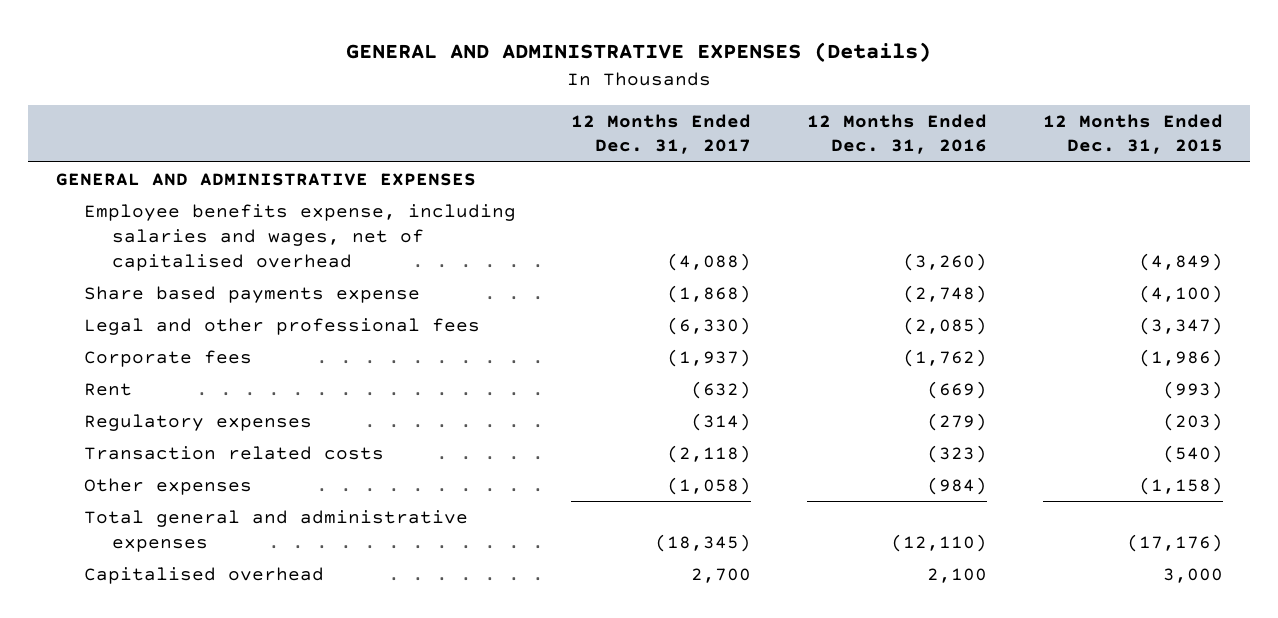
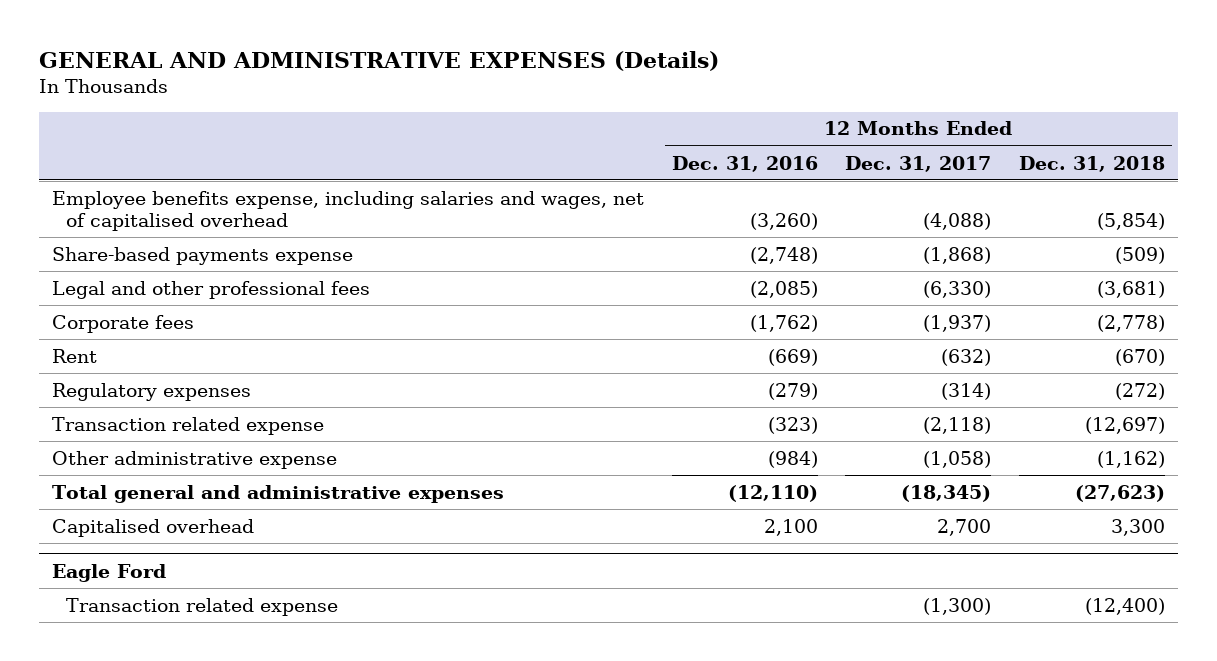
[1042,113,1223,155] 12 Months Ended Dec. 31, 2015 -> none
none -> [1018,155,1165,172] Dec. 31, 2018
[55,172,476,186] GENERAL AND ADMINISTRATIVE EXPENSES -> none
[83,285,420,303] Share based payments expense -> [52,246,354,265] Share-based payments expense
[83,445,384,460] Transaction related costs -> [52,416,325,435] Transaction related expense
[83,477,252,495] Other expenses -> [52,450,338,469] Other administrative expense
none -> [52,563,167,582] Eagle Ford
none -> [66,597,339,616] Transaction related expense

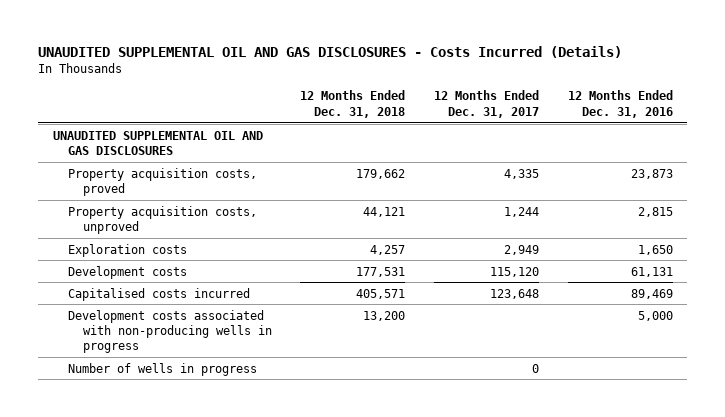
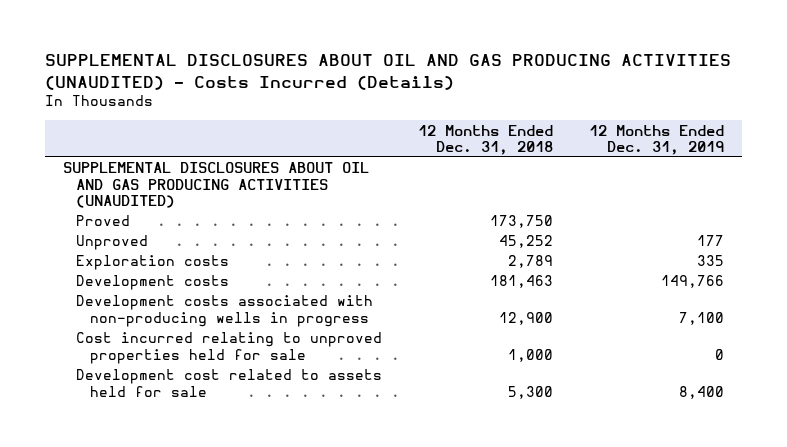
[38,45,623,58] UNAUDITED SUPPLEMENTAL OIL AND GAS DISCLOSURES - Costs Incurred (Details) -> [44,54,731,90] SUPPLEMENTAL DISCLOSURES ABOUT OIL AND GAS PRODUCING ACTIVITIES (UNAUDITED) - Costs Incurred (Details)
[434,90,540,118] 12 Months Ended Dec. 31, 2017 -> none
[567,90,673,118] 12 Months Ended Dec. 31, 2016 -> none
none -> [588,124,724,155] 12 Months Ended Dec. 31, 2019
[67,287,250,301] Capitalised costs incurred -> none
[67,362,257,376] Number of wells in progress -> none
[52,130,263,155] UNAUDITED SUPPLEMENTAL OIL AND GAS DISCLOSURES -> [62,162,369,209] SUPPLEMENTAL DISCLOSURES ABOUT OIL AND GAS PRODUCING ACTIVITIES (UNAUDITED)
[67,167,257,196] Property acquisition costs, proved -> [76,215,131,227] Proved
[356,168,406,179] 179,662 -> [489,215,553,229] 173,750
[67,205,257,234] Property acquisition costs, unproved -> [76,235,149,251] Unproved
[363,206,406,217] 44,121 -> [498,235,553,249] 45,252
[370,244,406,255] 4,257 -> [507,255,553,269] 2,789
[356,266,406,277] 177,531 -> [489,275,553,289] 181,463
[363,310,406,321] 13,200 -> [498,311,553,325] 12,900
none -> [76,332,383,364] Cost incurred relating to unproved properties held for sale
none -> [76,369,383,397] Development cost related to assets held for sale

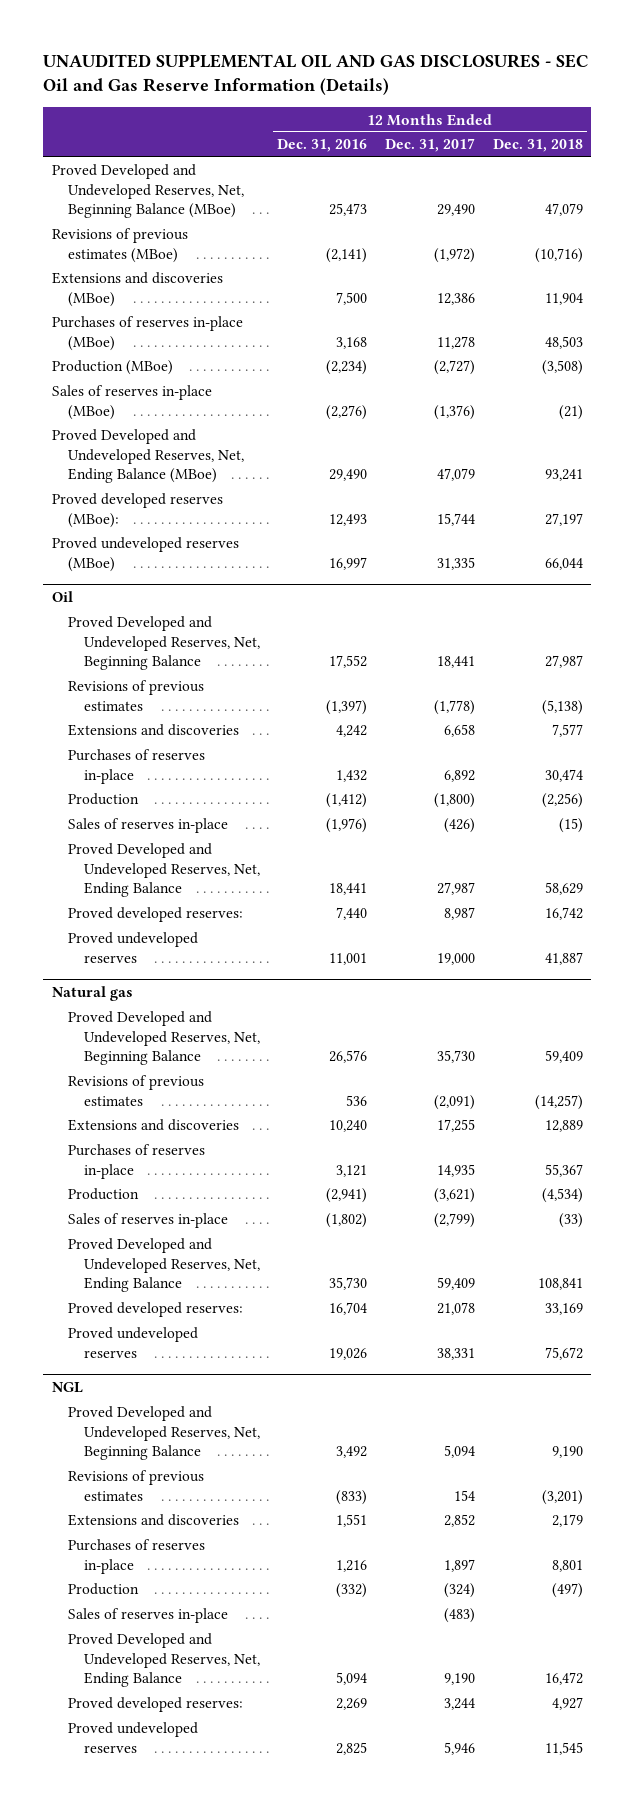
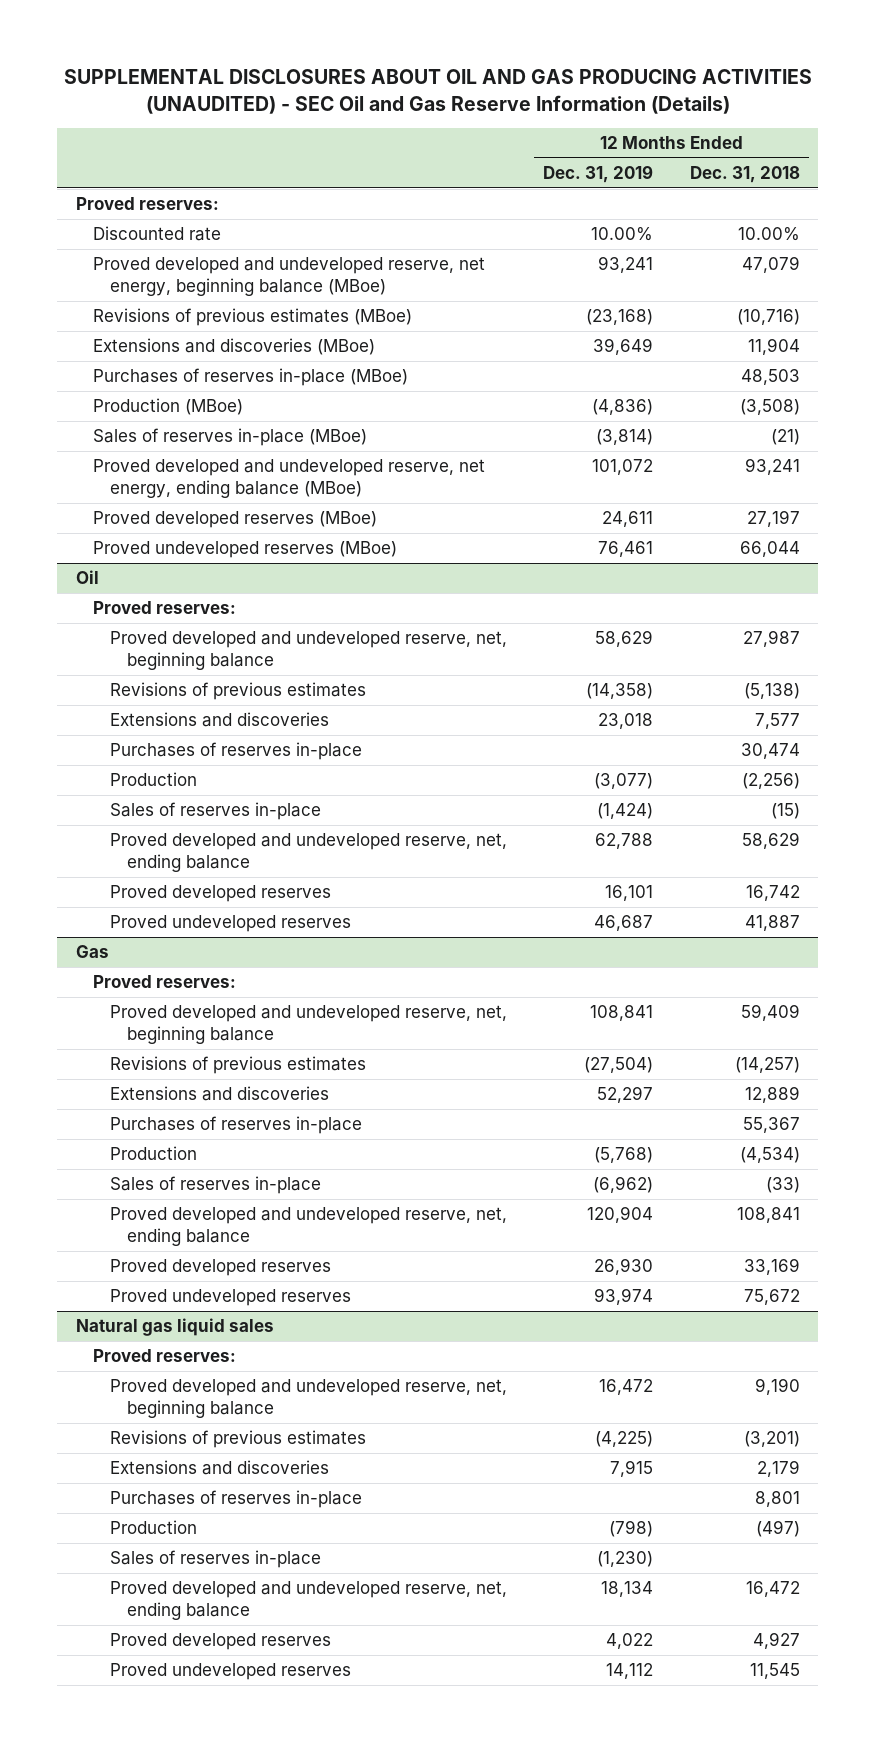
[42,54,589,96] UNAUDITED SUPPLEMENTAL OIL AND GAS DISCLOSURES - SEC Oil and Gas Reserve Information (Details) -> [63,68,812,114] SUPPLEMENTAL DISCLOSURES ABOUT OIL AND GAS PRODUCING ACTIVITIES (UNAUDITED) - SEC Oil and Gas Reserve Information (Details)
[277,139,368,153] Dec. 31, 2016 -> none
[384,138,475,153] Dec. 31, 2017 -> none
none -> [543,165,654,184] Dec. 31, 2019
none -> [75,197,219,211] Proved reserves:
none -> [92,226,221,242] Discounted rate
[51,164,244,219] Proved Developed and Undeveloped Reserves, Net, Beginning Balance (MBoe) -> [92,257,485,296] Proved developed and undeveloped reserve, net energy, beginning balance (MBoe)
[51,429,244,484] Proved Developed and Undeveloped Reserves, Net, Ending Balance (MBoe) -> [92,459,485,498] Proved developed and undeveloped reserve, net energy, ending balance (MBoe)
[51,493,223,528] Proved developed reserves (MBoe): -> [92,511,377,529] Proved developed reserves (MBoe)
none -> [92,601,236,615] Proved reserves:
[67,616,260,671] Proved Developed and Undeveloped Reserves, Net, Beginning Balance -> [109,631,507,670] Proved developed and undeveloped reserve, net, beginning balance
[67,843,260,898] Proved Developed and Undeveloped Reserves, Net, Ending Balance -> [109,833,507,872] Proved developed and undeveloped reserve, net, ending balance
[67,907,243,923] Proved developed reserves: -> [109,885,331,903] Proved developed reserves
[51,986,133,1002] Natural gas -> [75,945,109,959] Gas
none -> [92,975,236,989] Proved reserves:
[67,1011,260,1066] Proved Developed and Undeveloped Reserves, Net, Beginning Balance -> [109,1005,507,1044] Proved developed and undeveloped reserve, net, beginning balance
[67,1238,260,1293] Proved Developed and Undeveloped Reserves, Net, Ending Balance -> [109,1207,507,1246] Proved developed and undeveloped reserve, net, ending balance
[67,1302,243,1318] Proved developed reserves: -> [109,1259,331,1277] Proved developed reserves
[51,1382,83,1394] NGL -> [75,1318,274,1337] Natural gas liquid sales
none -> [92,1349,236,1363] Proved reserves:
[67,1406,260,1461] Proved Developed and Undeveloped Reserves, Net, Beginning Balance -> [109,1379,507,1418] Proved developed and undeveloped reserve, net, beginning balance
[67,1633,260,1688] Proved Developed and Undeveloped Reserves, Net, Ending Balance -> [109,1581,507,1620] Proved developed and undeveloped reserve, net, ending balance
[67,1697,243,1713] Proved developed reserves: -> [109,1633,331,1651] Proved developed reserves

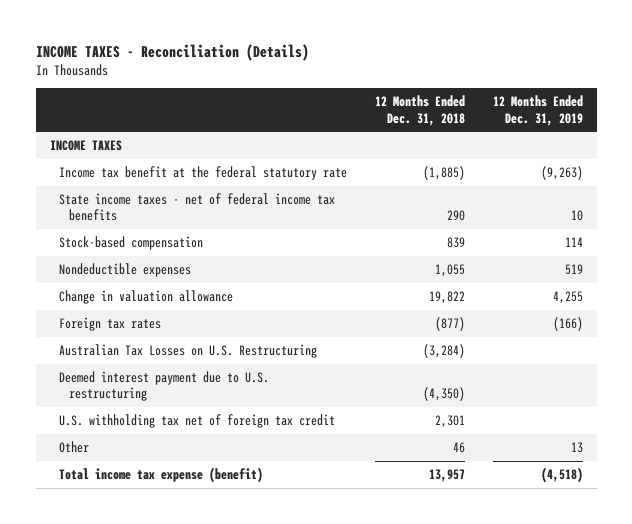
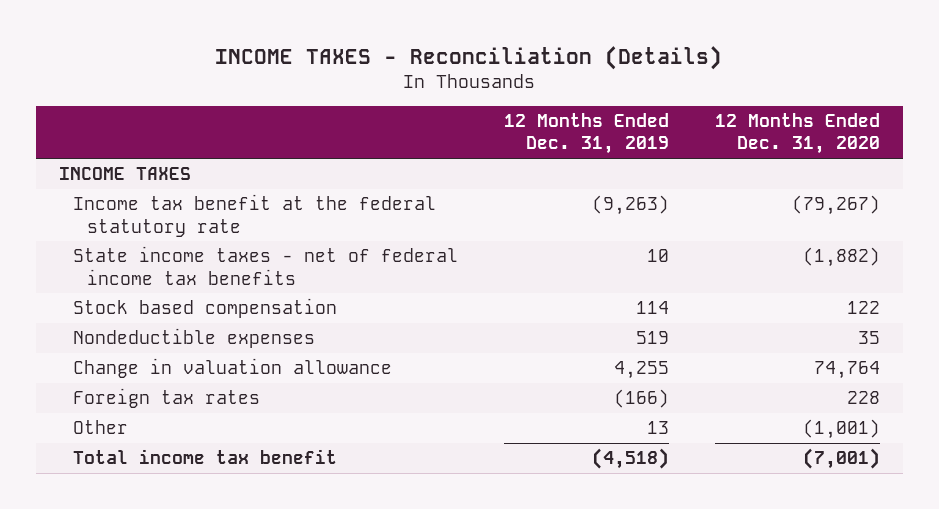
[374,95,465,126] 12 Months Ended Dec. 31, 2018 -> none
none -> [714,113,880,155] 12 Months Ended Dec. 31, 2020
[59,235,204,250] Stock-based compensation -> [72,298,337,319] Stock based compensation
[59,343,318,358] Australian Tax Losses on U.S. Restructuring -> none
[59,370,270,402] Deemed interest payment due to U.S. restructuring -> none
[59,413,336,428] U.S. withholding tax net of foreign tax credit -> none
[59,466,264,483] Total income tax expense (benefit) -> [72,449,337,465] Total income tax benefit

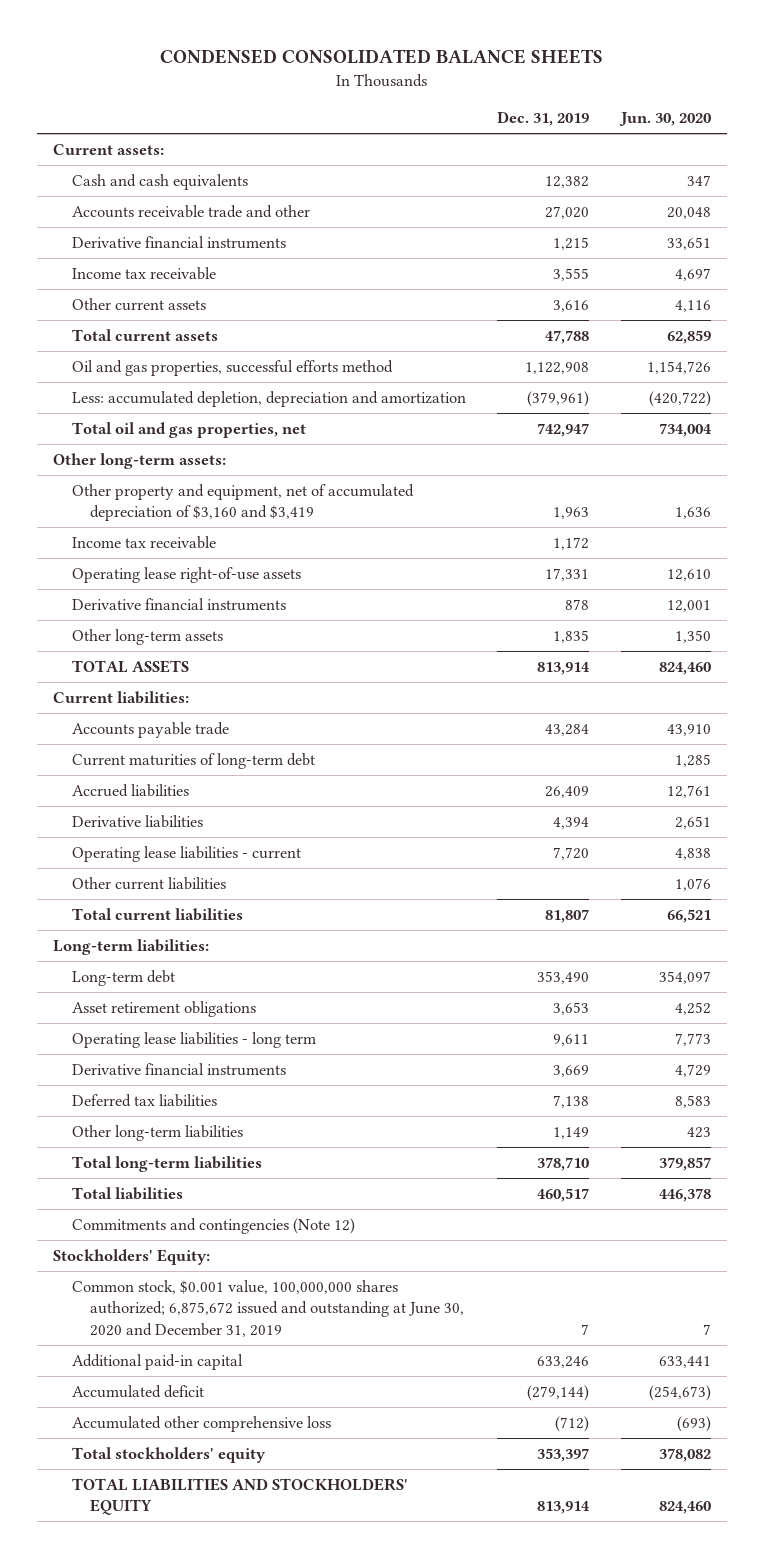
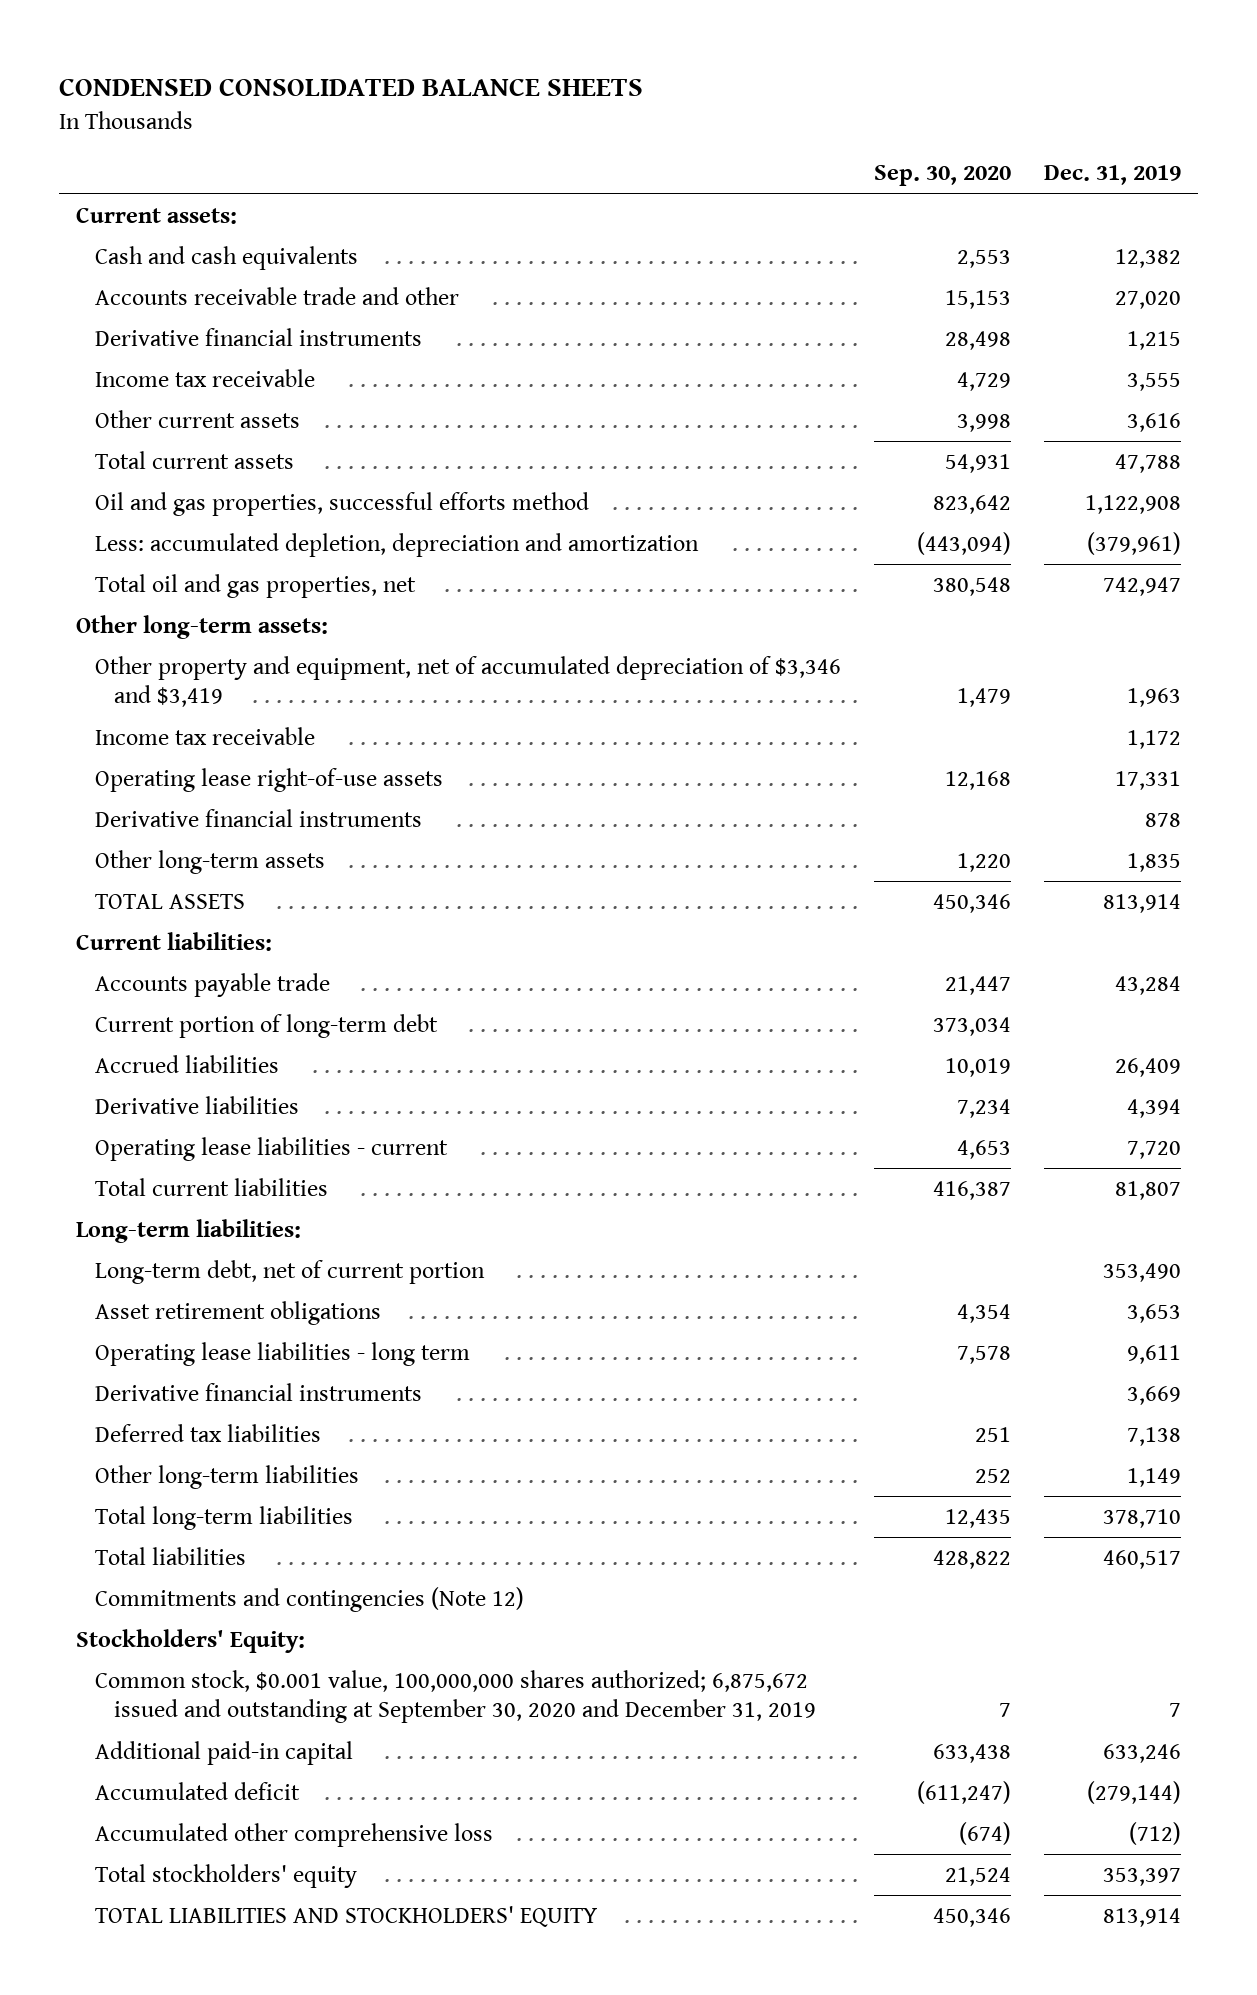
[619,112,712,127] Jun. 30, 2020 -> none
none -> [874,165,1012,187] Sep. 30, 2020
[71,483,414,522] Other property and equipment, net of accumulated depreciation of $3,160 and $3,419 -> [95,656,842,708] Other property and equipment, net of accumulated depreciation of $3,346 and $3,419
[71,752,315,769] Current maturities of long-term debt -> [95,1014,439,1039] Current portion of long-term debt
[71,876,226,890] Other current liabilities -> none
[71,969,175,986] Long-term debt -> [95,1260,486,1285] Long-term debt, net of current portion
[71,1279,464,1338] Common stock, $0.001 value, 100,000,000 shares authorized; 6,875,672 issued and outstanding at June 30, 2020 and December 31, 2019 -> [95,1670,817,1724] Common stock, $0.001 value, 100,000,000 shares authorized; 6,875,672 issued and outstanding at September 30, 2020 and December 31, 2019

